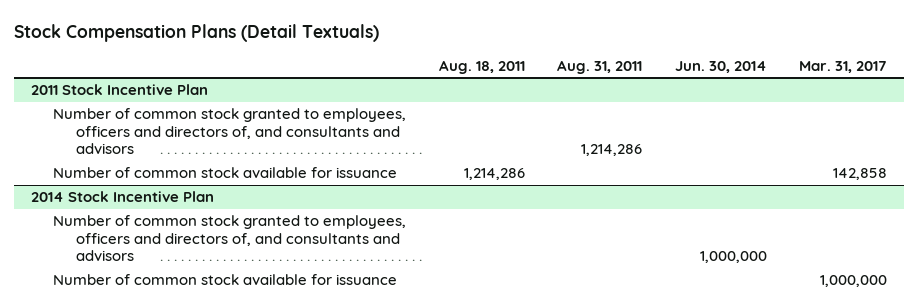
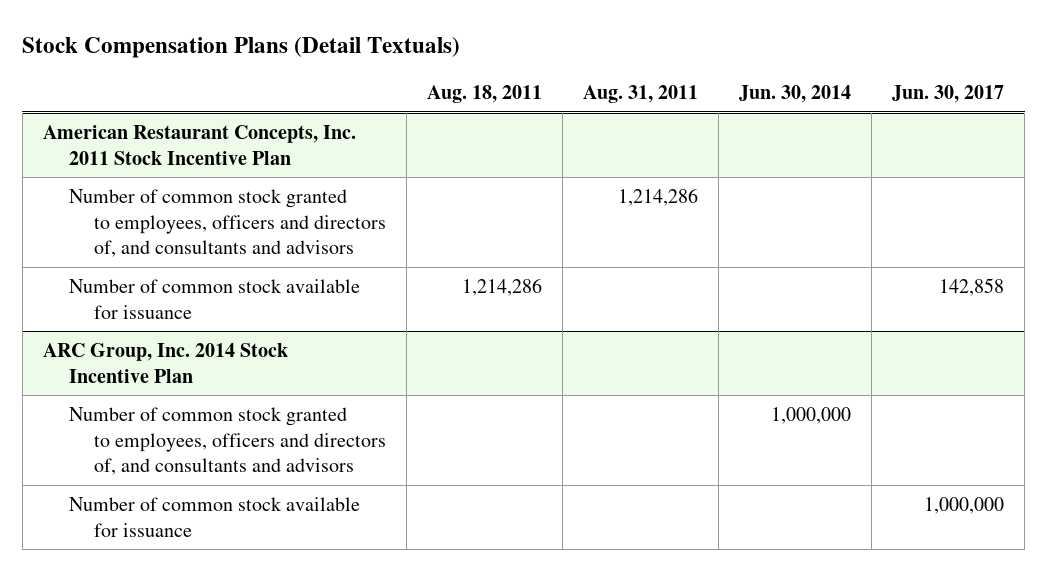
[799,60,888,73] Mar. 31, 2017 -> none
none -> [892,85,1005,104] Jun. 30, 2017
[30,84,208,96] 2011 Stock Incentive Plan -> [42,124,356,165] American Restaurant Concepts, Inc. 2011 Stock Incentive Plan
[30,191,214,203] 2014 Stock Incentive Plan -> [42,342,288,383] ARC Group, Inc. 2014 Stock Incentive Plan

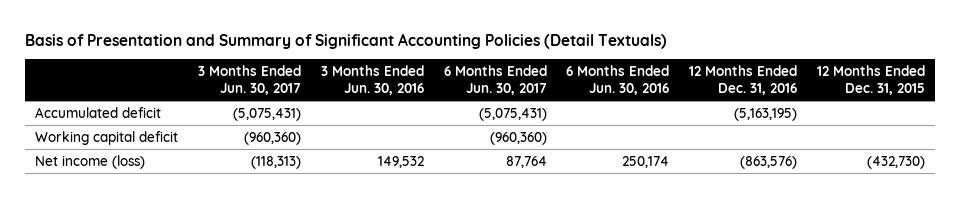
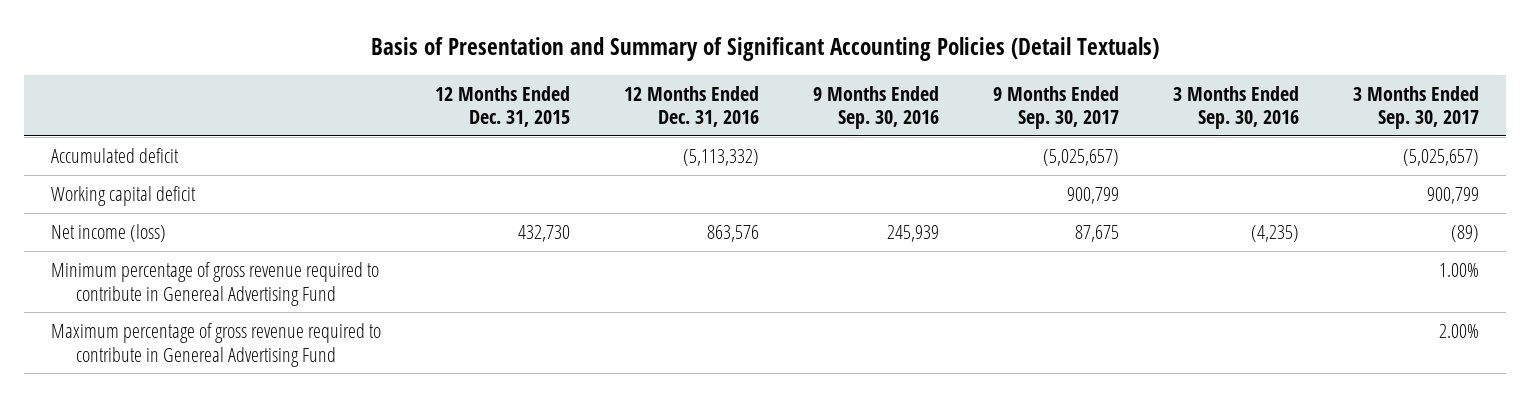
[197,65,301,95] 3 Months Ended Jun. 30, 2017 -> none
[320,65,424,95] 3 Months Ended Jun. 30, 2016 -> none
[443,65,547,95] 6 Months Ended Jun. 30, 2017 -> none
[566,65,670,95] 6 Months Ended Jun. 30, 2016 -> none
none -> [812,85,939,130] 9 Months Ended Sep. 30, 2016
none -> [992,85,1119,130] 9 Months Ended Sep. 30, 2017
none -> [1172,85,1299,130] 3 Months Ended Sep. 30, 2016
none -> [1352,85,1479,130] 3 Months Ended Sep. 30, 2017
[734,107,798,121] (5,163,195) -> [682,148,759,166] (5,113,332)
[740,155,798,169] (863,576) -> [706,224,759,242] 863,576
[867,155,926,169] (432,730) -> [517,224,570,242] 432,730
none -> [50,261,379,306] Minimum percentage of gross revenue required to contribute in Genereal Advertising Fund
none -> [50,322,381,367] Maximum percentage of gross revenue required to contribute in Genereal Advertising Fund

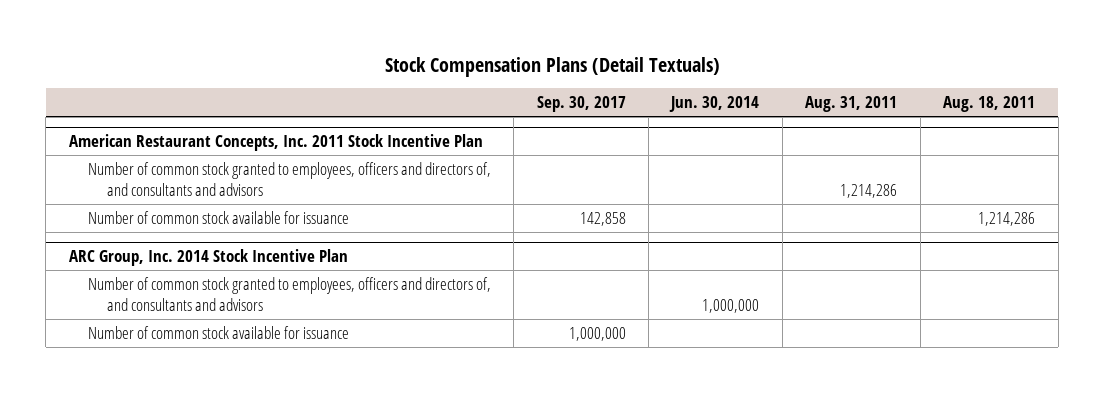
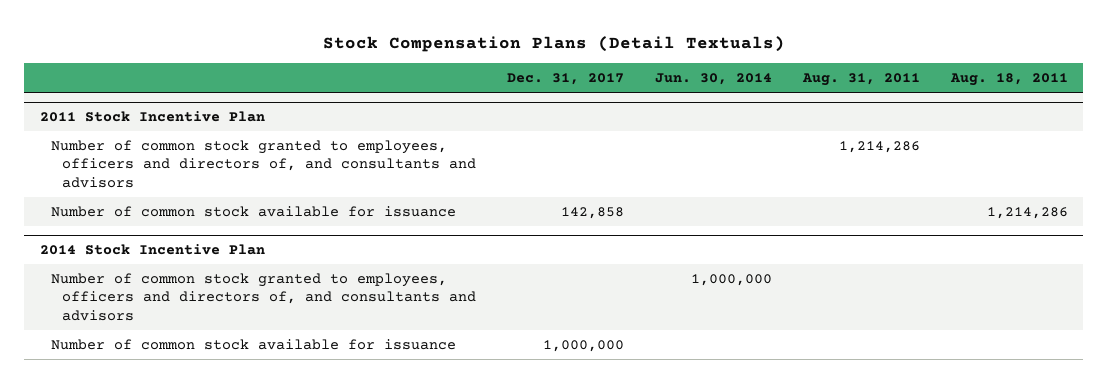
[536,96,626,113] Sep. 30, 2017 -> none
none -> [507,73,625,86] Dec. 31, 2017
[68,134,483,152] American Restaurant Concepts, Inc. 2011 Stock Incentive Plan -> [39,111,265,123] 2011 Stock Incentive Plan
[68,249,348,267] ARC Group, Inc. 2014 Stock Incentive Plan -> [39,244,265,256] 2014 Stock Incentive Plan

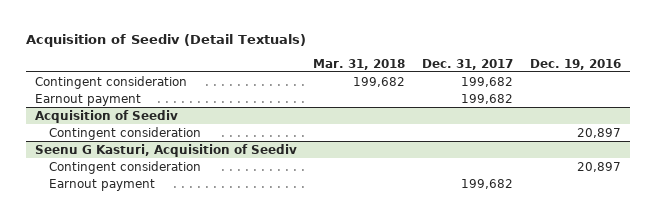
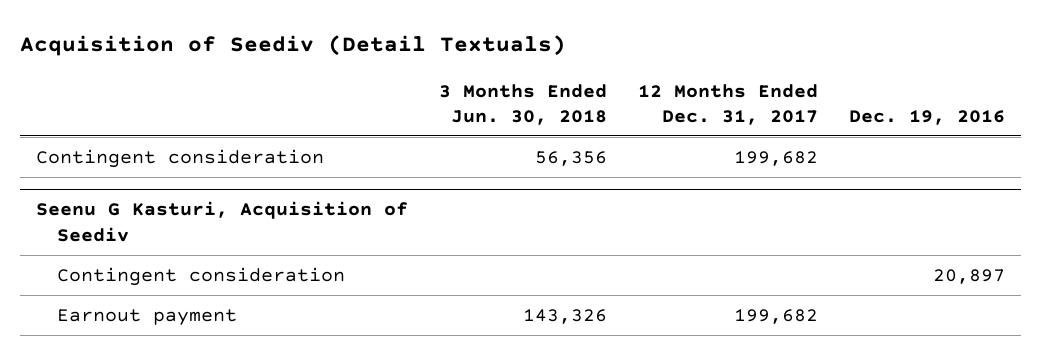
[313,58,406,70] Mar. 31, 2018 -> none
[422,58,514,70] Dec. 31, 2017 -> none
none -> [438,83,607,125] 3 Months Ended Jun. 30, 2018
none -> [638,83,819,125] 12 Months Ended Dec. 31, 2017
[34,93,141,106] Earnout payment -> none
[34,109,178,123] Acquisition of Seediv -> none
[49,126,202,140] Contingent consideration -> none

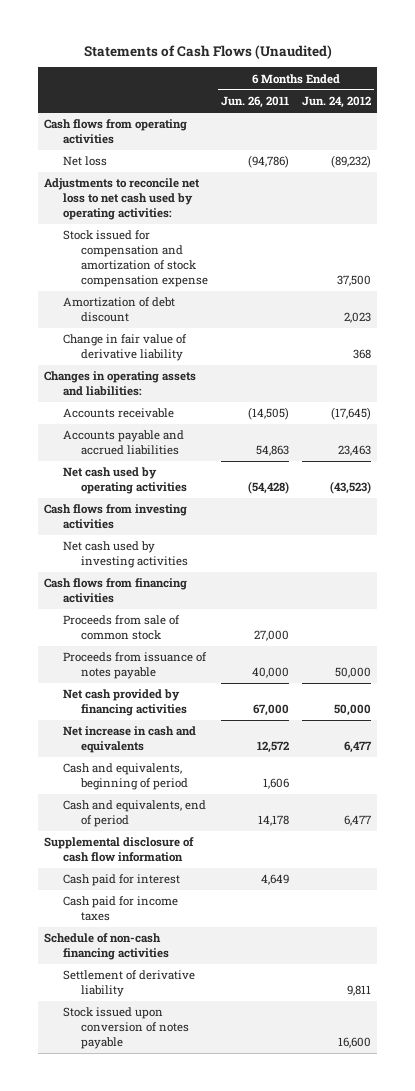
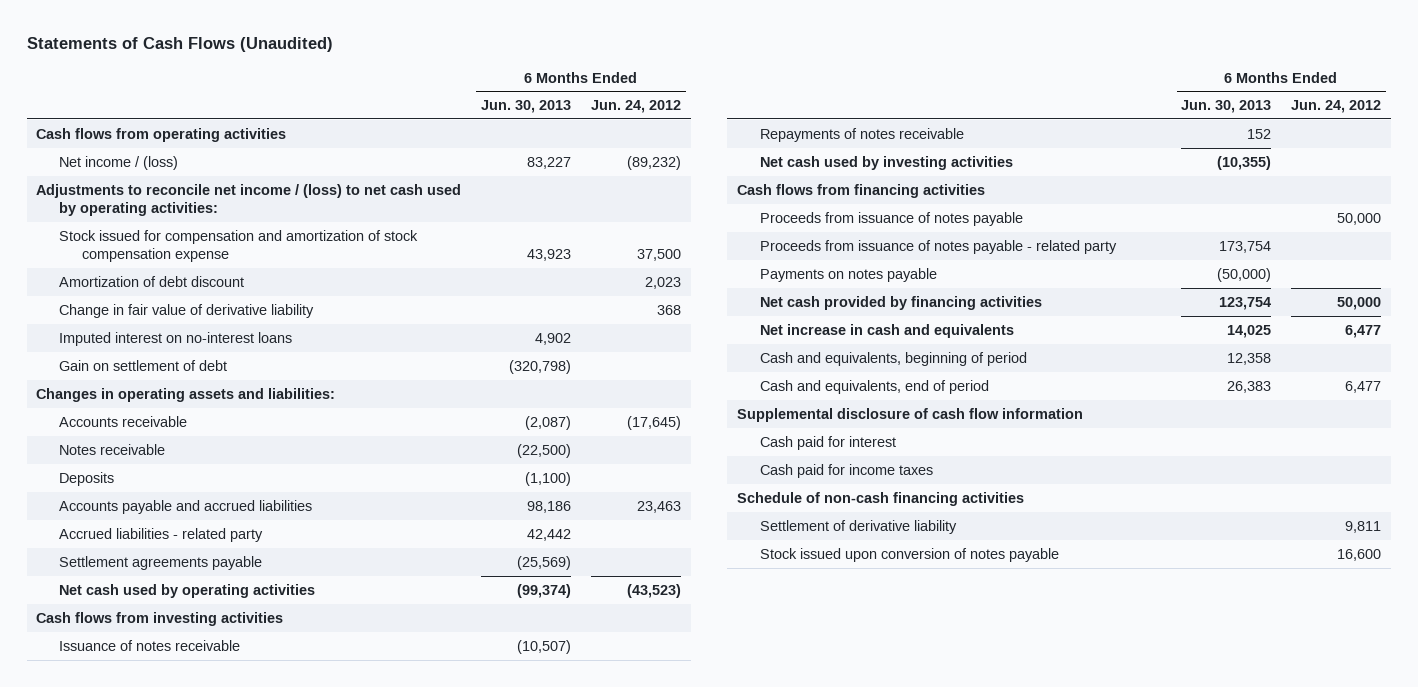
[220,96,289,109] Jun. 26, 2011 -> none
none -> [481,100,572,114] Jun. 30, 2013
[62,156,107,167] Net loss -> [59,155,179,170] Net income / (loss)
[44,178,201,221] Adjustments to reconcile net loss to net cash used by operating activities: -> [36,183,462,216] Adjustments to reconcile net income / (loss) to net cash used by operating activities:
none -> [59,331,293,346] Imputed interest on no-interest loans
none -> [59,359,228,371] Gain on settlement of debt
none -> [59,443,166,455] Notes receivable
none -> [59,471,115,486] Deposits
none -> [59,527,264,542] Accrued liabilities - related party
none -> [59,555,263,570] Settlement agreements payable
none -> [59,639,241,651] Issuance of notes receivable
none -> [759,127,964,142] Repayments of notes receivable
[62,615,180,641] Proceeds from sale of common stock -> none
none -> [759,239,1117,254] Proceeds from issuance of notes payable - related party
none -> [759,267,937,282] Payments on notes payable

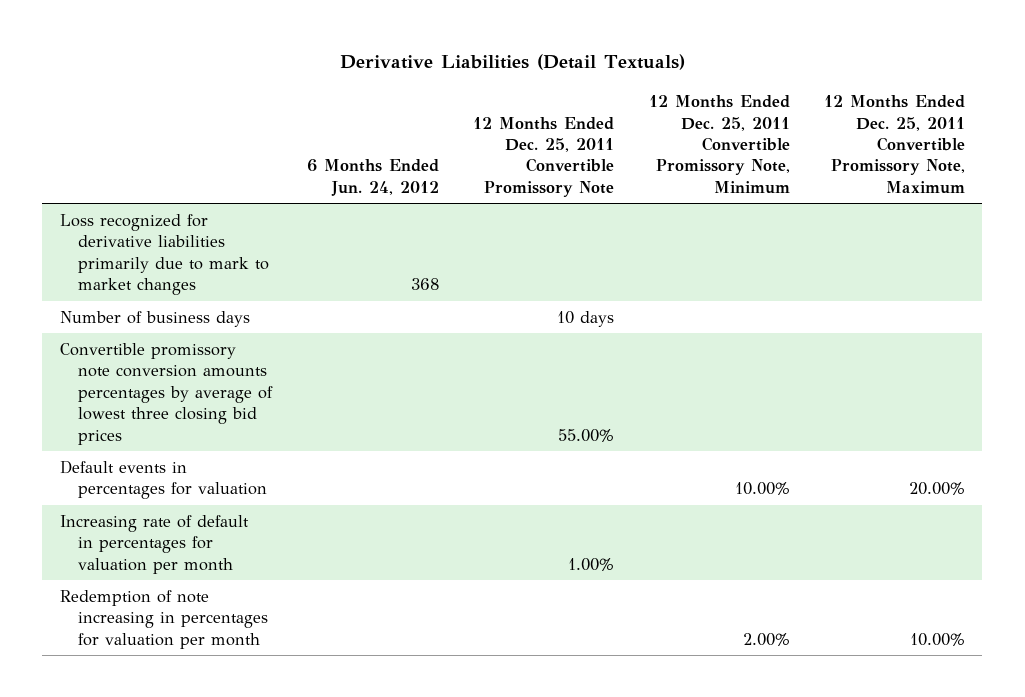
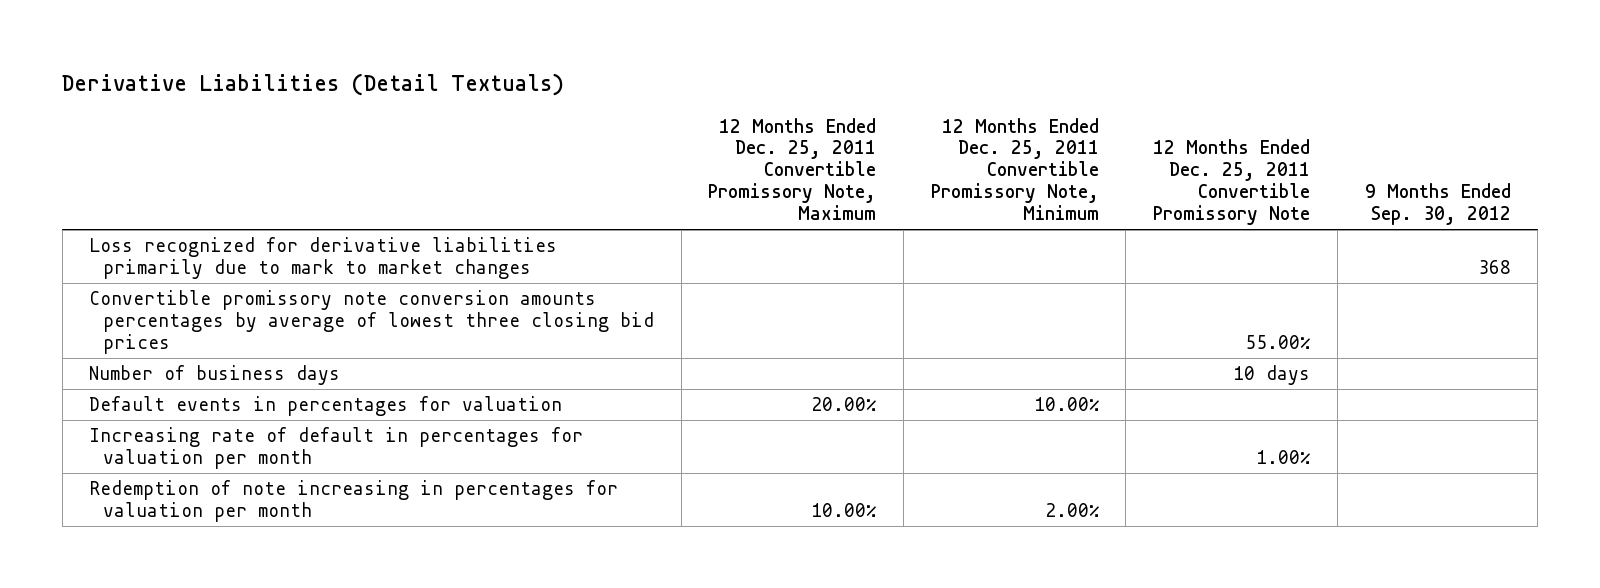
[306,159,439,196] 6 Months Ended Jun. 24, 2012 -> none
none -> [1364,183,1511,225] 9 Months Ended Sep. 30, 2012
[59,311,250,328] Number of business days -> [89,365,341,386] Number of business days

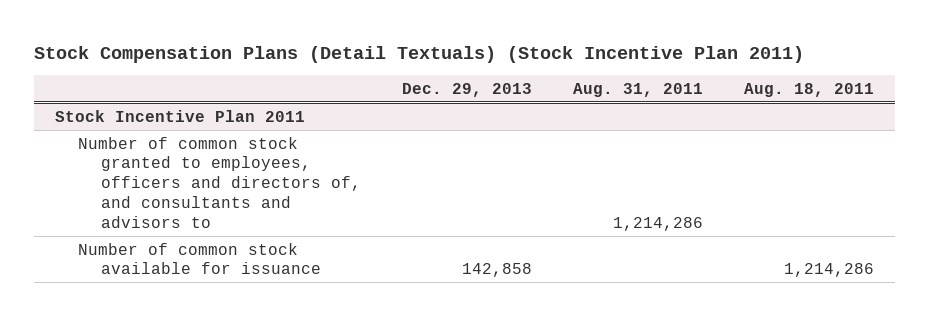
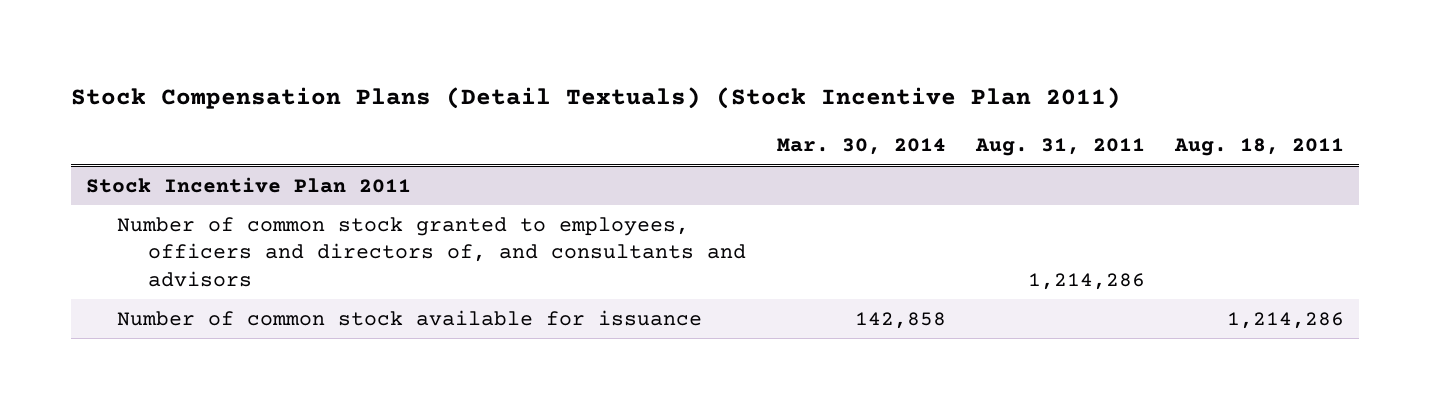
[401,82,532,97] Dec. 29, 2013 -> none
none -> [776,138,946,156] Mar. 30, 2014
[77,136,361,228] Number of common stock granted to employees, officers and directors of, and consultants and advisors to -> [117,216,747,287] Number of common stock granted to employees, officers and directors of, and consultants and advisors

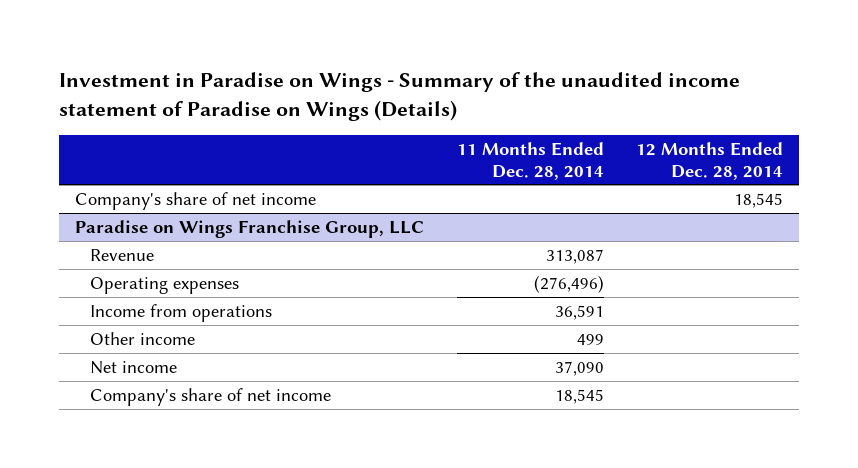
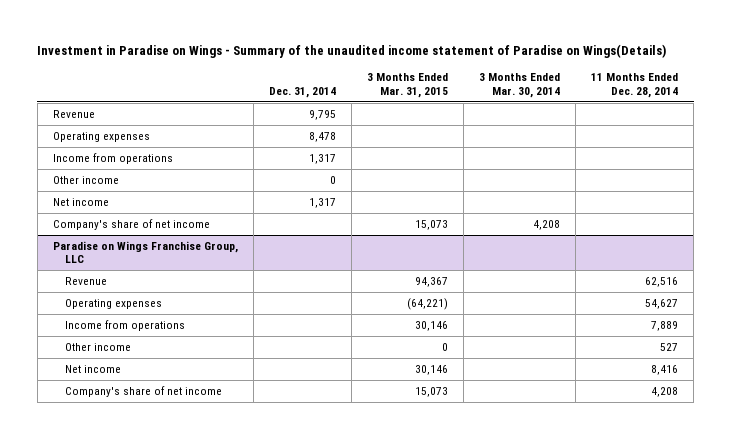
[58,72,740,122] Investment in Paradise on Wings - Summary of the unaudited income statement of Paradise on Wings (Details) -> [37,44,667,59] Investment in Paradise on Wings - Summary of the unaudited income statement of Paradise on Wings(Details)
[636,141,784,180] 12 Months Ended Dec. 28, 2014 -> none
none -> [269,86,337,98] Dec. 31, 2014
none -> [367,73,449,98] 3 Months Ended Mar. 31, 2015
none -> [479,73,561,98] 3 Months Ended Mar. 30, 2014
none -> [53,110,96,119] Revenue
none -> [53,132,151,143] Operating expenses
none -> [53,153,174,165] Income from operations
none -> [53,176,120,185] Other income
none -> [53,198,110,207] Net income
[545,248,604,264] 313,087 -> [645,277,679,288] 62,516
[533,274,604,293] (276,496) -> [645,299,679,310] 54,627
[554,304,604,320] 36,591 -> [651,321,679,332] 7,889
[576,333,604,345] 499 -> [660,343,679,352] 527
[554,360,604,376] 37,090 -> [651,365,679,376] 8,416
[554,388,604,404] 18,545 -> [651,387,679,398] 4,208

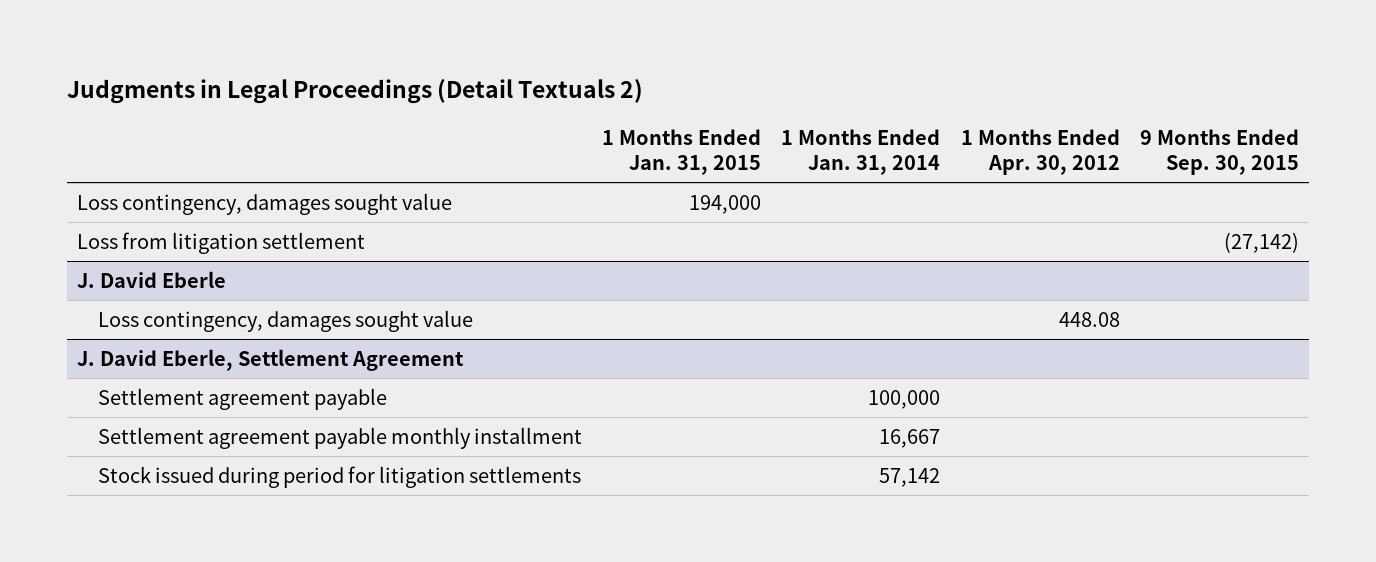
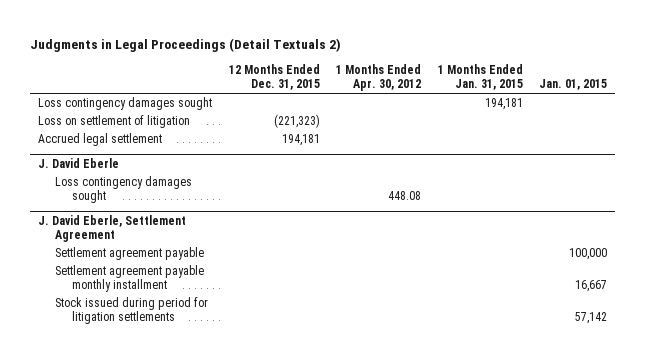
[781,128,941,176] 1 Months Ended Jan. 31, 2014 -> none
[1139,128,1299,176] 9 Months Ended Sep. 30, 2015 -> none
none -> [228,64,320,91] 12 Months Ended Dec. 31, 2015
none -> [539,79,608,91] Jan. 01, 2015
[77,192,453,215] Loss contingency, damages sought value -> [38,97,213,111] Loss contingency damages sought
[689,194,762,214] 194,000 -> [484,98,523,111] 194,181
[77,231,366,254] Loss from litigation settlement -> [38,115,191,129] Loss on settlement of litigation
none -> [38,133,163,147] Accrued legal settlement
[97,309,473,332] Loss contingency, damages sought value -> [55,176,193,204] Loss contingency damages sought

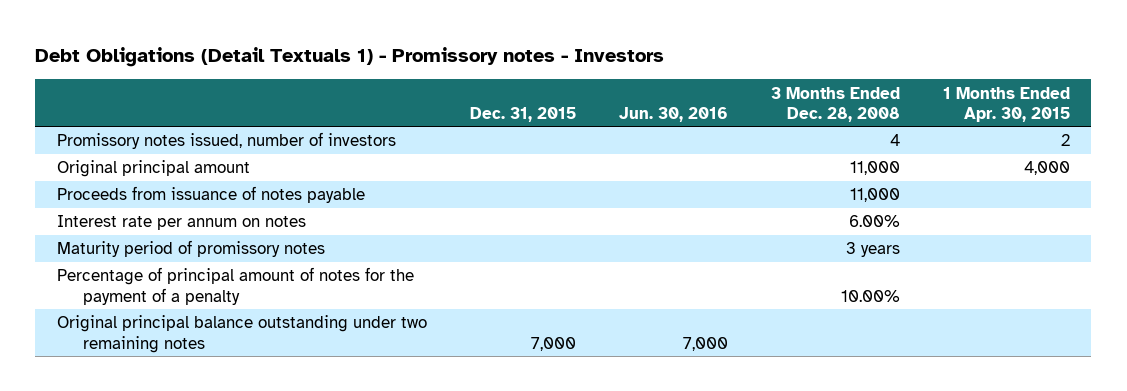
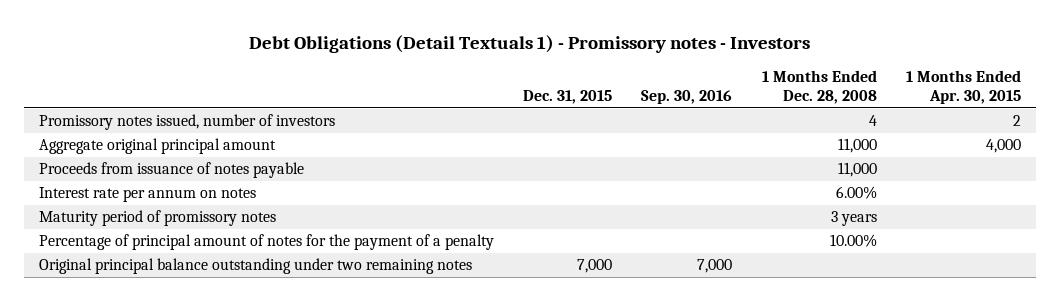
[618,106,728,122] Jun. 30, 2016 -> none
[770,86,900,122] 3 Months Ended Dec. 28, 2008 -> none
none -> [641,89,733,104] Sep. 30, 2016
none -> [761,70,877,104] 1 Months Ended Dec. 28, 2008
[56,160,250,178] Original principal amount -> [38,138,276,155] Aggregate original principal amount

